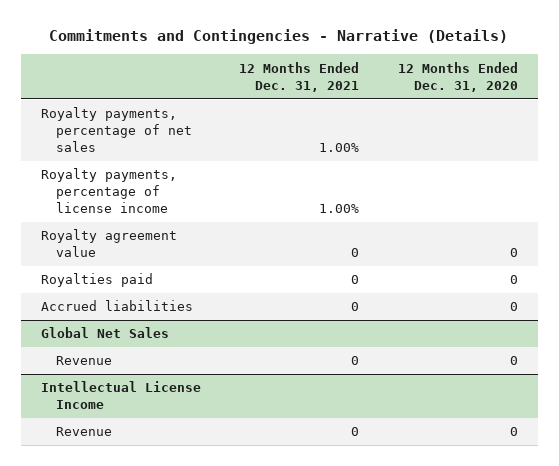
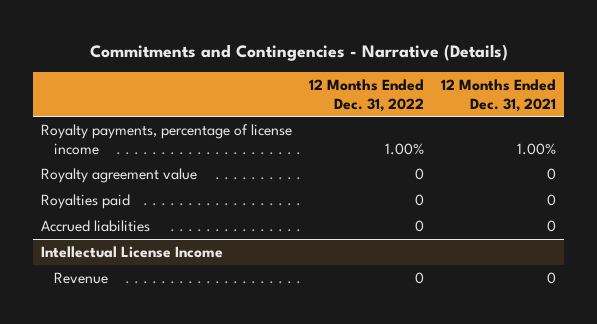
[398,61,519,92] 12 Months Ended Dec. 31, 2020 -> none
none -> [309,78,425,112] 12 Months Ended Dec. 31, 2022
[40,107,192,153] Royalty payments, percentage of net sales -> none
[40,327,169,339] Global Net Sales -> none
[55,356,112,366] Revenue -> none

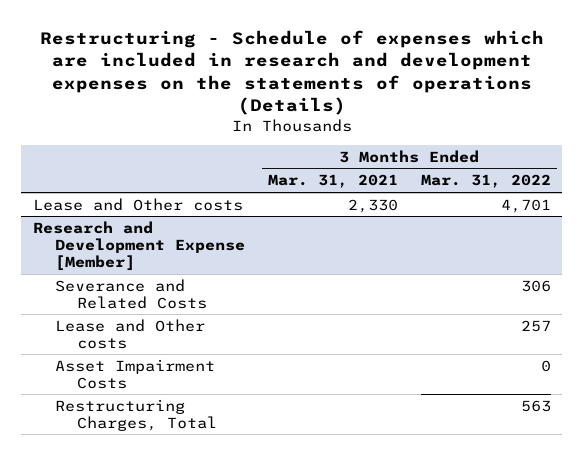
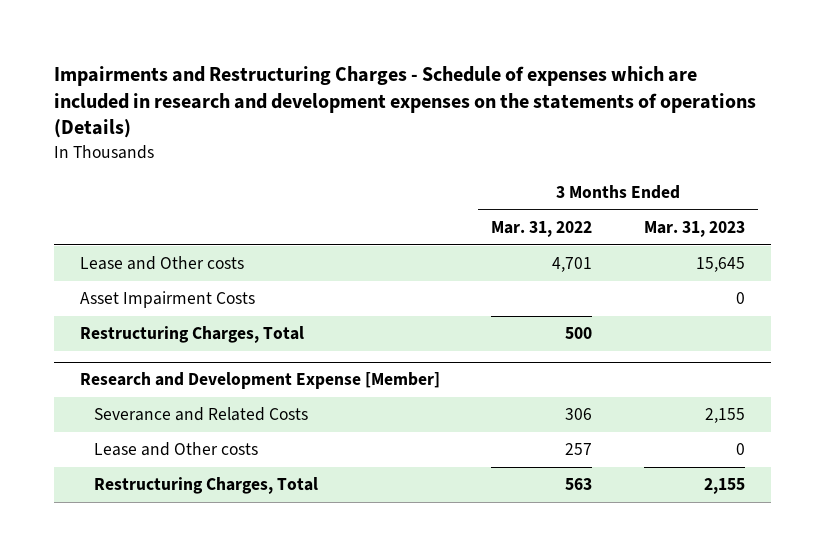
[39,29,544,116] Restructuring - Schedule of expenses which are included in research and development expenses on the statements of operations (Details) -> [54,65,757,139] Impairments and Restructuring Charges - Schedule of expenses which are included in research and development expenses on the statements of operations (Details)
[267,174,398,189] Mar. 31, 2021 -> none
none -> [643,220,745,237] Mar. 31, 2023
none -> [79,291,255,309] Asset Impairment Costs
none -> [79,326,304,344] Restructuring Charges, Total
[54,358,215,389] Asset Impairment Costs -> none

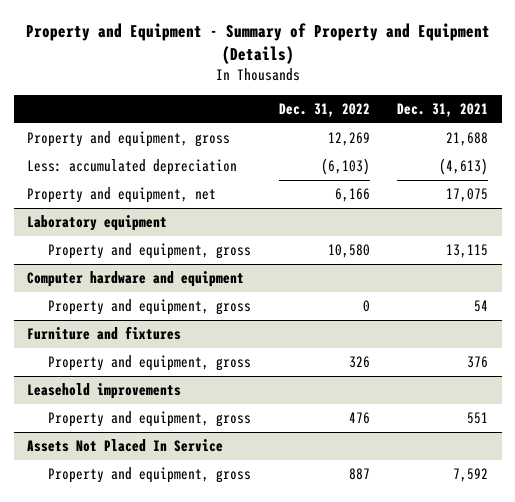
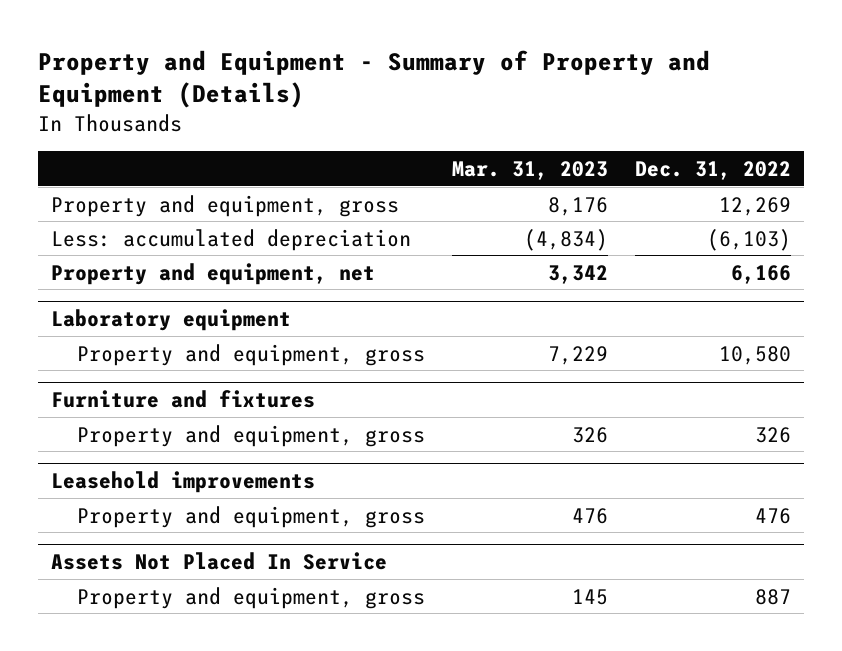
[396,102,488,117] Dec. 31, 2021 -> none
none -> [451,160,608,180] Mar. 31, 2023
[27,271,245,288] Computer hardware and equipment -> none
[48,299,252,316] Property and equipment, gross -> none

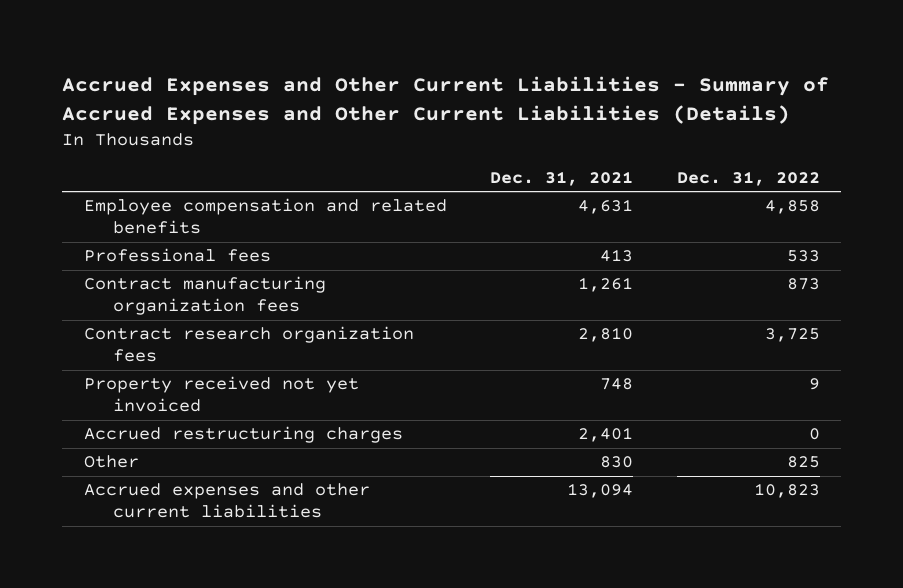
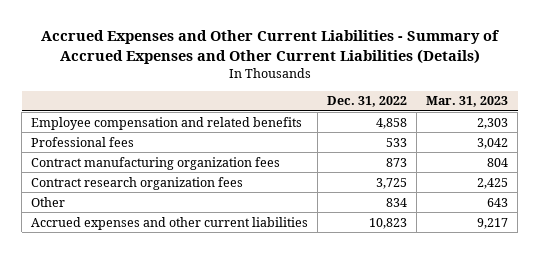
[490,170,634,186] Dec. 31, 2021 -> none
none -> [426,96,509,108] Mar. 31, 2023
[83,376,359,413] Property received not yet invoiced -> none
[83,426,403,444] Accrued restructuring charges -> none
[786,456,820,469] 825 -> [386,197,408,207] 834

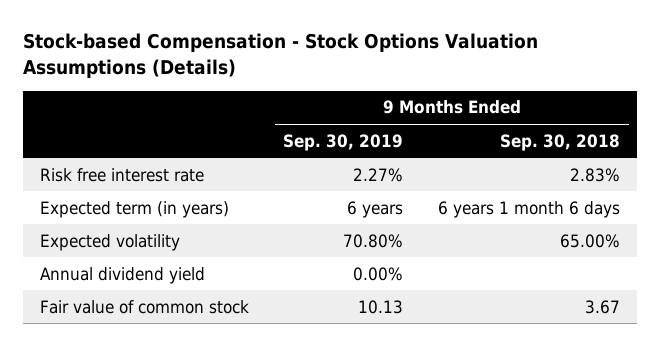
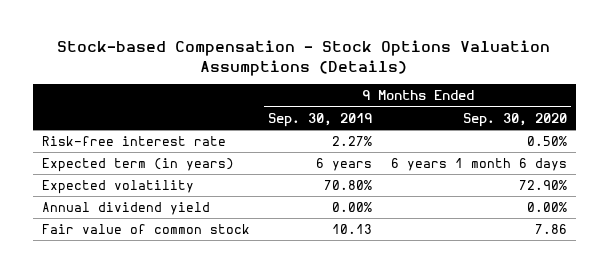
[500,133,621,151] Sep. 30, 2018 -> none
none -> [462,112,567,127] Sep. 30, 2020
[39,167,204,182] Risk free interest rate -> [41,135,226,146] Risk-free interest rate

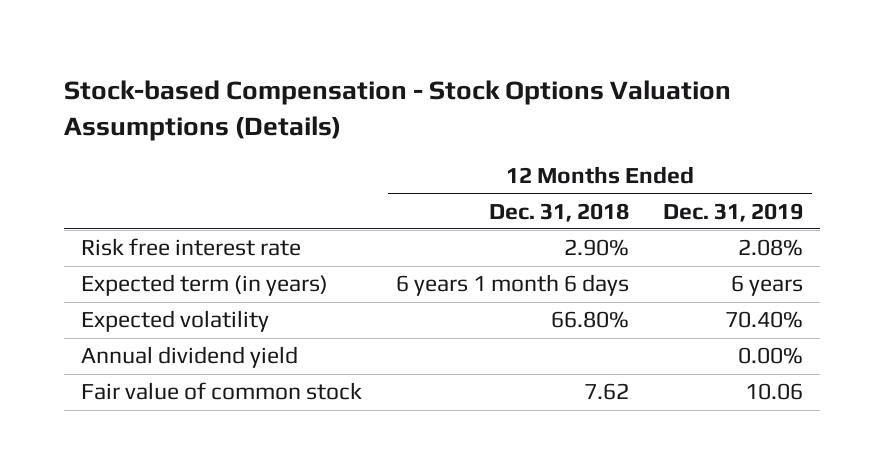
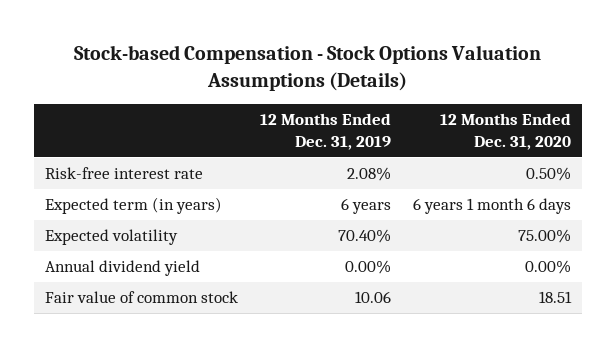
[489,202,630,222] Dec. 31, 2018 -> none
none -> [440,113,572,150] 12 Months Ended Dec. 31, 2020
[81,238,302,257] Risk free interest rate -> [44,167,203,180] Risk-free interest rate

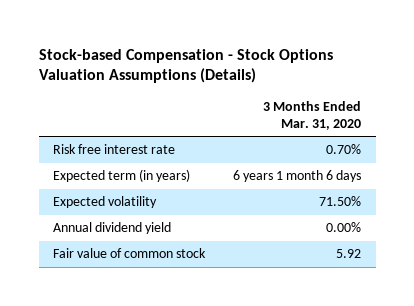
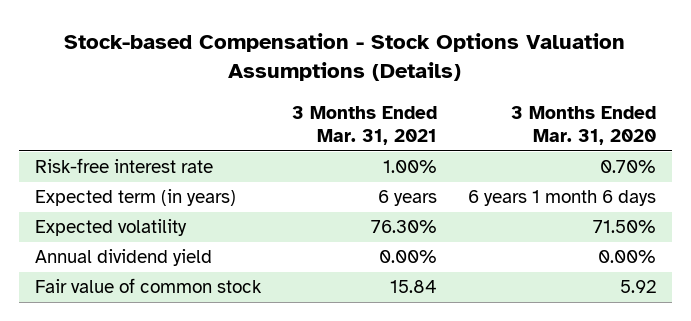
none -> [291,106,437,146] 3 Months Ended Mar. 31, 2021
[53,144,176,155] Risk free interest rate -> [34,158,213,174] Risk-free interest rate

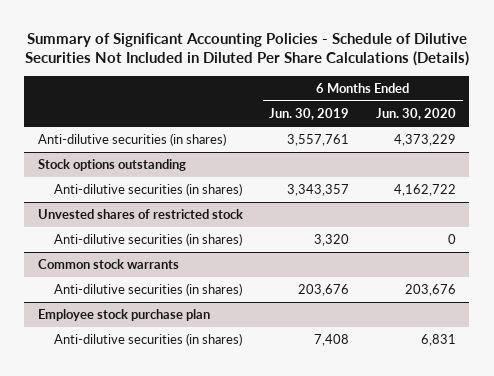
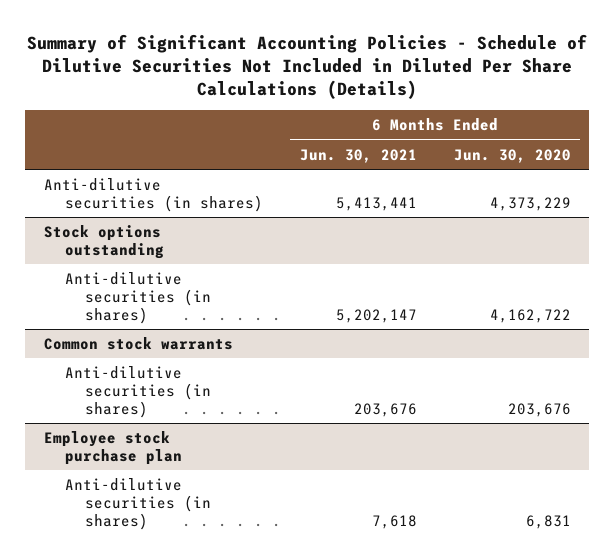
[269,107,350,120] Jun. 30, 2019 -> none
none -> [299,148,417,163] Jun. 30, 2021
[37,209,243,220] Unvested shares of restricted stock -> none
[54,233,243,247] Anti-dilutive securities (in shares) -> none

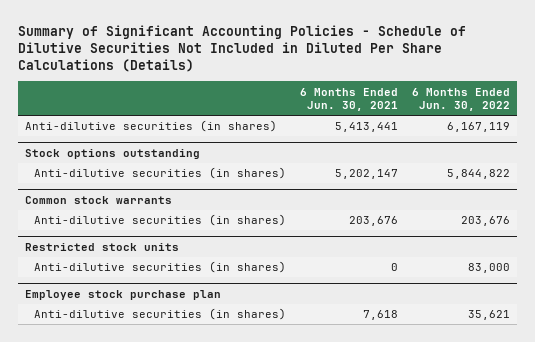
[453,148,571,163] Jun. 30, 2020 -> none
none -> [411,87,510,112] 6 Months Ended Jun. 30, 2022
none -> [25,243,180,252] Restricted stock units
none -> [34,261,287,274] Anti-dilutive securities (in shares)

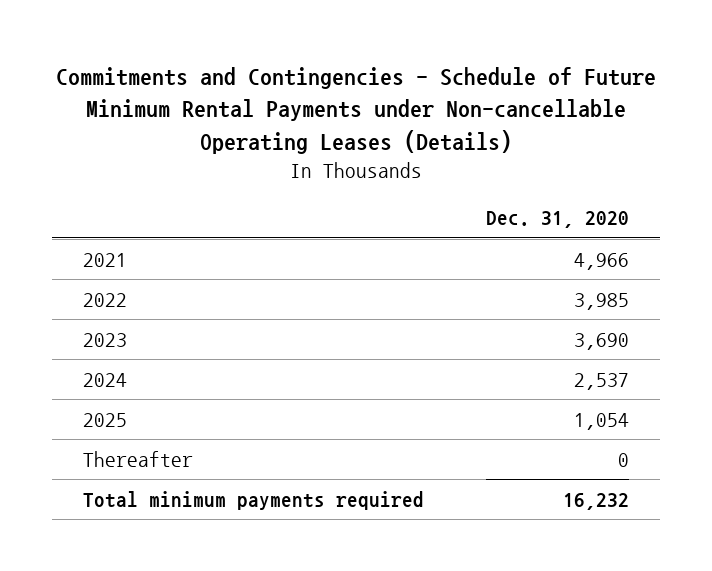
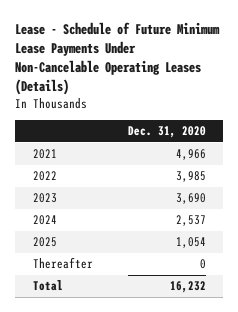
[56,67,657,154] Commitments and Contingencies - Schedule of Future Minimum Rental Payments under Non-cancellable Operating Leases (Details) -> [15,22,221,96] Lease - Schedule of Future Minimum Lease Payments Under Non-Cancelable Operating Leases (Details)
[82,490,424,510] Total minimum payments required -> [32,280,63,292] Total

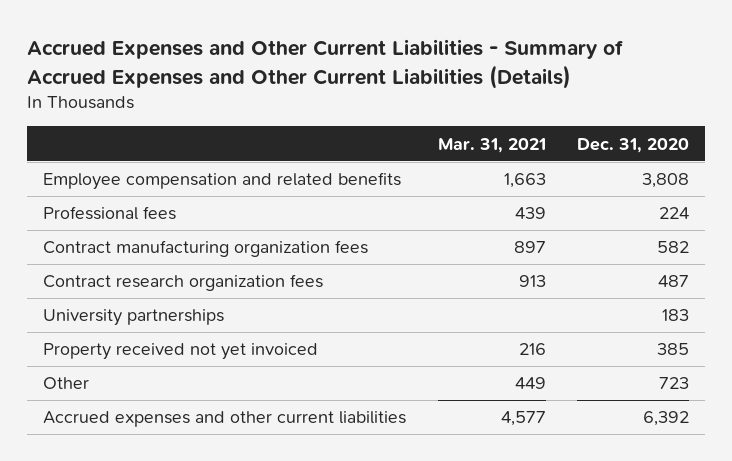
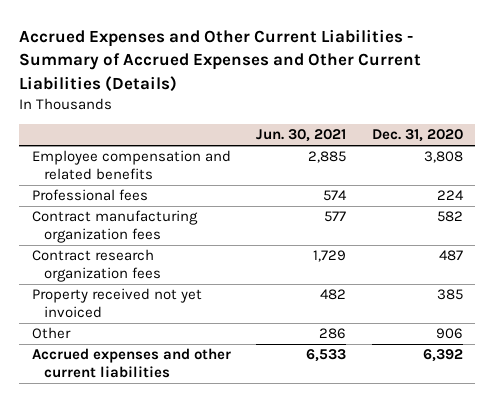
[437,137,546,153] Mar. 31, 2021 -> none
none -> [256,129,347,143] Jun. 30, 2021
[42,309,224,327] University partnerships -> none
[659,377,690,390] 723 -> [435,328,463,340] 906

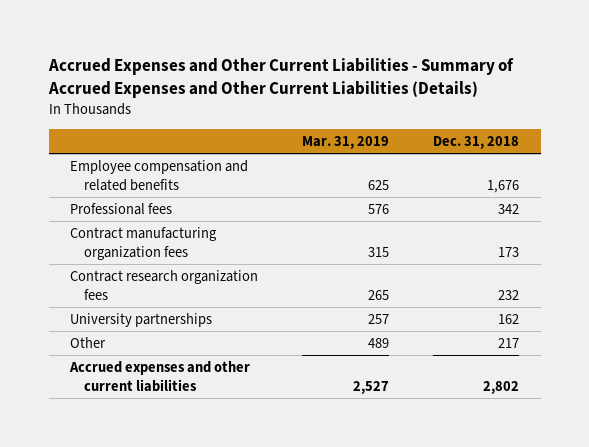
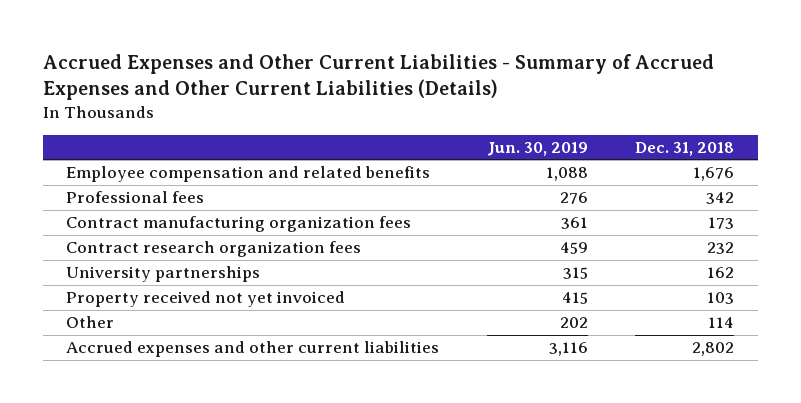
[302,136,390,150] Mar. 31, 2019 -> none
none -> [486,141,588,156] Jun. 30, 2019
none -> [66,291,346,308] Property received not yet invoiced
[497,338,519,349] 217 -> [708,317,735,329] 114

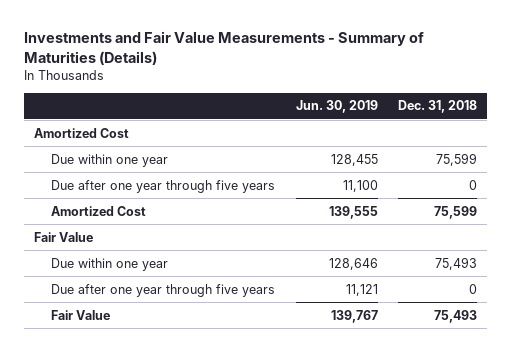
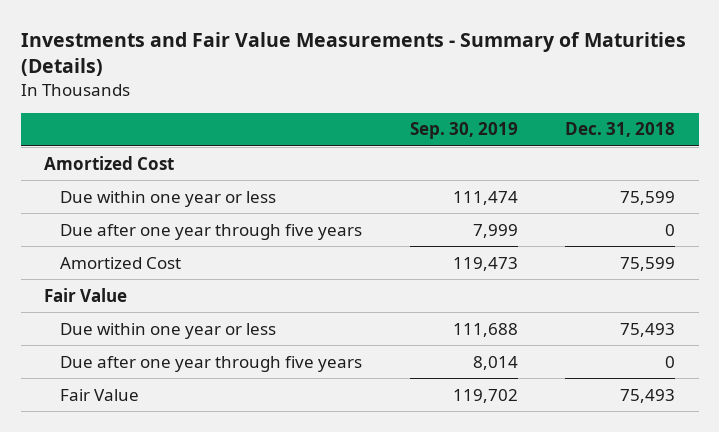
[295,100,378,114] Jun. 30, 2019 -> none
none -> [409,122,518,140] Sep. 30, 2019
[51,153,169,167] Due within one year -> [60,190,277,207] Due within one year or less
[51,257,169,271] Due within one year -> [60,322,277,339] Due within one year or less

